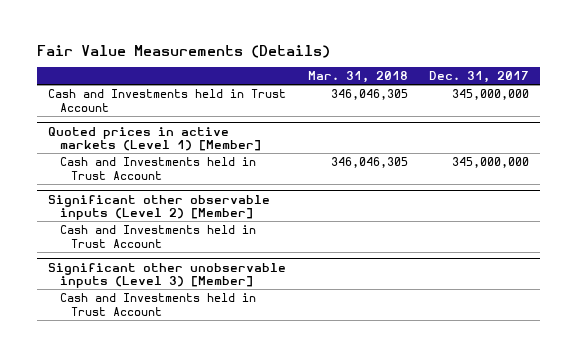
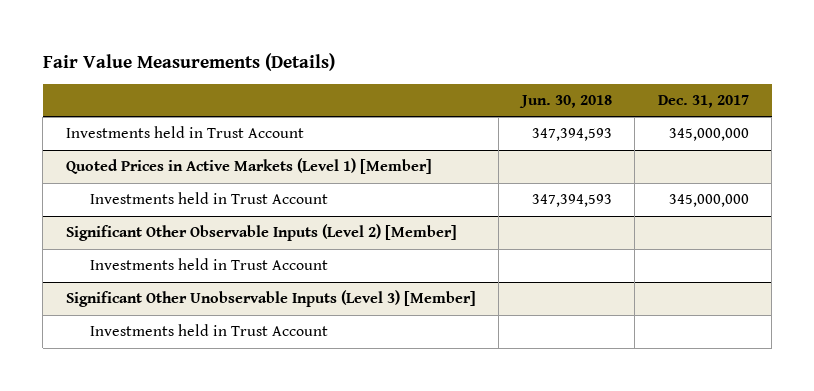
[307,71,408,84] Mar. 31, 2018 -> none
none -> [518,94,612,108] Jun. 30, 2018
[48,89,287,112] Cash and Investments held in Trust Account -> [65,126,304,139] Investments held in Trust Account
[48,126,261,152] Quoted prices in active markets (Level 1) [Member] -> [65,158,432,175] Quoted Prices in Active Markets (Level 1) [Member]
[59,157,256,180] Cash and Investments held in Trust Account -> [90,192,329,205] Investments held in Trust Account
[48,194,271,221] Significant other observable inputs (Level 2) [Member] -> [65,224,457,242] Significant Other Observable Inputs (Level 2) [Member]
[59,225,256,248] Cash and Investments held in Trust Account -> [90,258,329,271] Investments held in Trust Account
[48,262,287,289] Significant other unobservable inputs (Level 3) [Member] -> [65,290,476,308] Significant Other Unobservable Inputs (Level 3) [Member]
[59,293,256,316] Cash and Investments held in Trust Account -> [90,324,329,337] Investments held in Trust Account

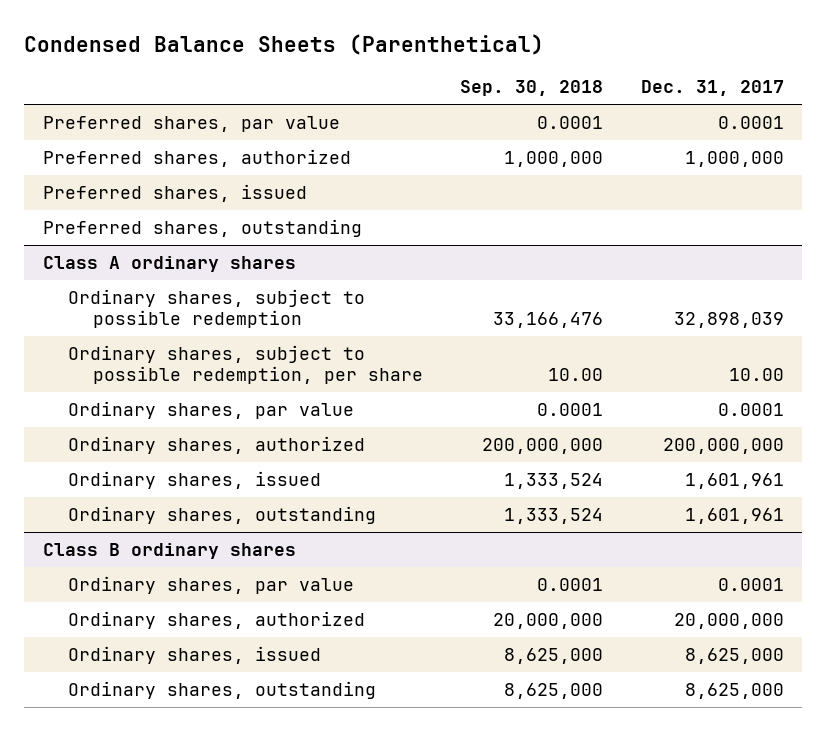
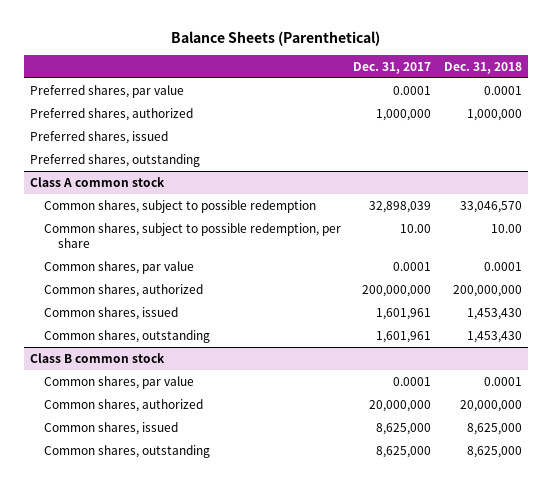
[24,33,545,55] Condensed Balance Sheets (Parenthetical) -> [171,30,381,46] Balance Sheets (Parenthetical)
[460,80,604,97] Sep. 30, 2018 -> none
none -> [444,61,523,74] Dec. 31, 2018
[42,255,296,272] Class A ordinary shares -> [30,176,166,187] Class A common stock
[67,288,365,328] Ordinary shares, subject to possible redemption -> [43,199,316,213] Common shares, subject to possible redemption
[67,344,423,384] Ordinary shares, subject to possible redemption, per share -> [43,222,341,248] Common shares, subject to possible redemption, per share
[67,400,354,419] Ordinary shares, par value -> [43,260,194,274] Common shares, par value
[67,435,365,454] Ordinary shares, authorized -> [43,283,203,297] Common shares, authorized
[67,470,321,489] Ordinary shares, issued -> [43,306,178,320] Common shares, issued
[67,505,376,524] Ordinary shares, outstanding -> [43,329,210,343] Common shares, outstanding
[42,542,296,559] Class B ordinary shares -> [30,352,166,363] Class B common stock
[67,575,354,594] Ordinary shares, par value -> [43,375,194,389] Common shares, par value
[67,610,365,629] Ordinary shares, authorized -> [43,398,203,412] Common shares, authorized
[67,645,321,664] Ordinary shares, issued -> [43,421,178,435] Common shares, issued
[67,680,376,699] Ordinary shares, outstanding -> [43,444,210,458] Common shares, outstanding

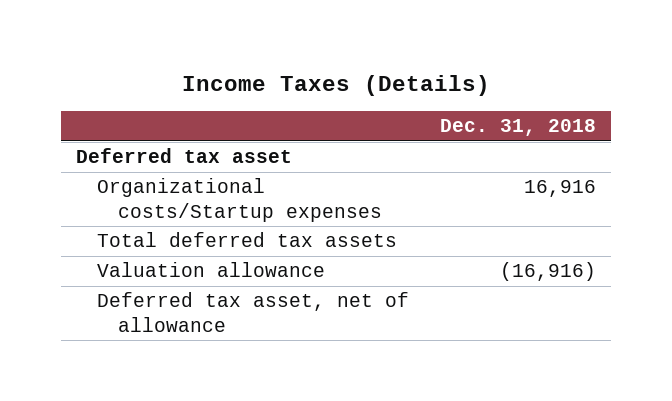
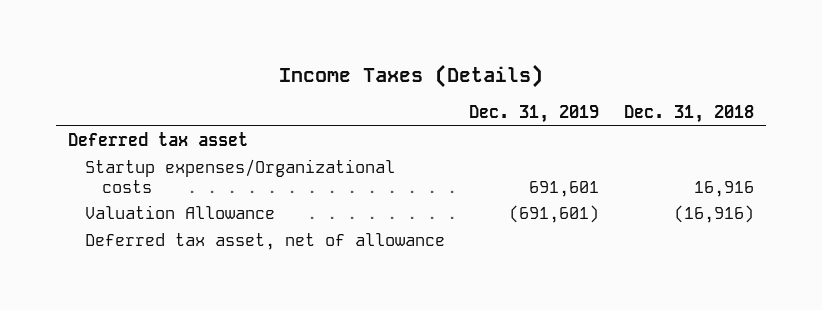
none -> [469,105,600,124] Dec. 31, 2019
[96,232,397,248] Total deferred tax assets -> none
[96,178,382,222] Organizational costs/Startup expenses -> [84,159,395,193] Startup expenses/Organizational costs
[96,262,325,278] Valuation allowance -> [84,205,275,220] Valuation Allowance

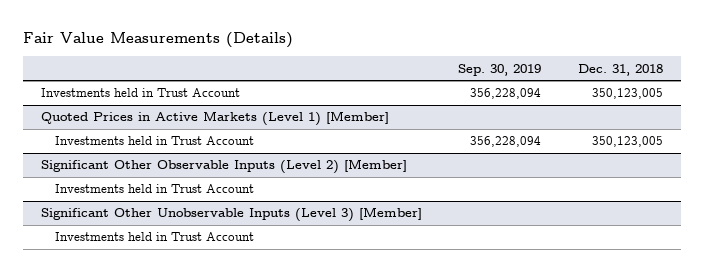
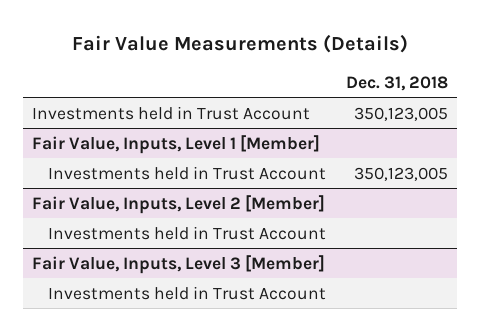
[458,63,542,76] Sep. 30, 2019 -> none
[41,111,390,127] Quoted Prices in Active Markets (Level 1) [Member] -> [32,134,321,154] Fair Value, Inputs, Level 1 [Member]
[41,159,408,175] Significant Other Observable Inputs (Level 2) [Member] -> [32,194,326,214] Fair Value, Inputs, Level 2 [Member]
[41,207,423,223] Significant Other Unobservable Inputs (Level 3) [Member] -> [32,254,326,274] Fair Value, Inputs, Level 3 [Member]

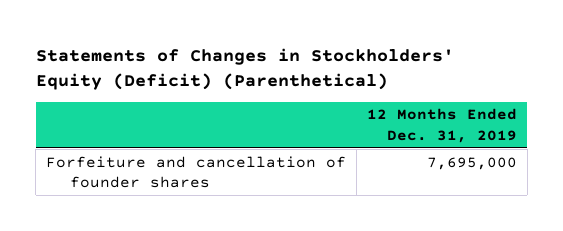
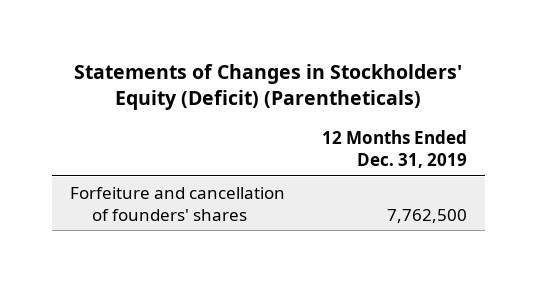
[35,47,454,90] Statements of Changes in Stockholders' Equity (Deficit) (Parenthetical) -> [74,63,463,111] Statements of Changes in Stockholders' Equity (Deficit) (Parentheticals)
[45,155,346,188] Forfeiture and cancellation of founder shares -> [70,186,286,221] Forfeiture and cancellation of founders' shares
[426,156,517,170] 7,695,000 -> [386,208,467,223] 7,762,500

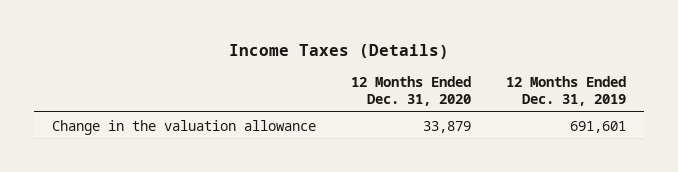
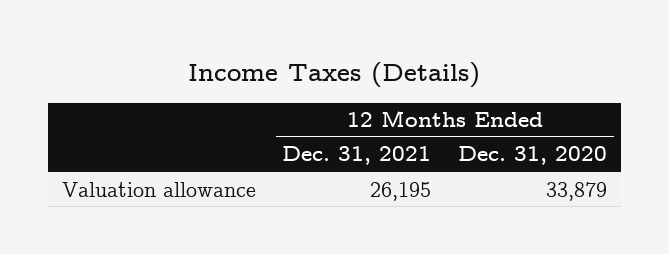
[506,76,627,107] 12 Months Ended Dec. 31, 2019 -> none
none -> [282,146,432,166] Dec. 31, 2021
[51,119,316,135] Change in the valuation allowance -> [61,181,256,197] Valuation allowance

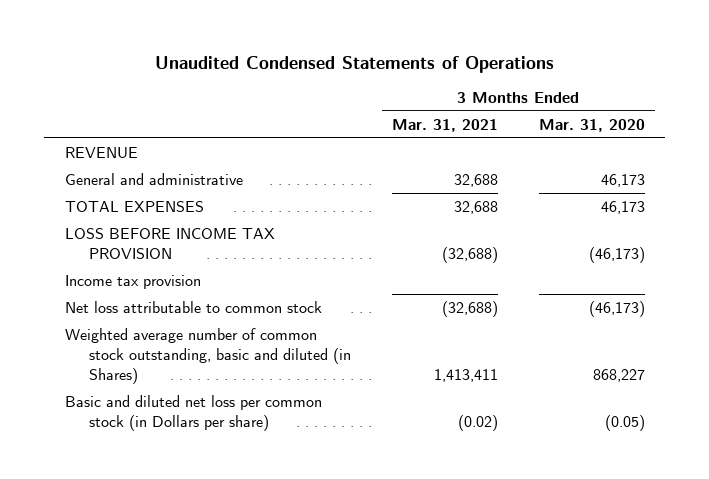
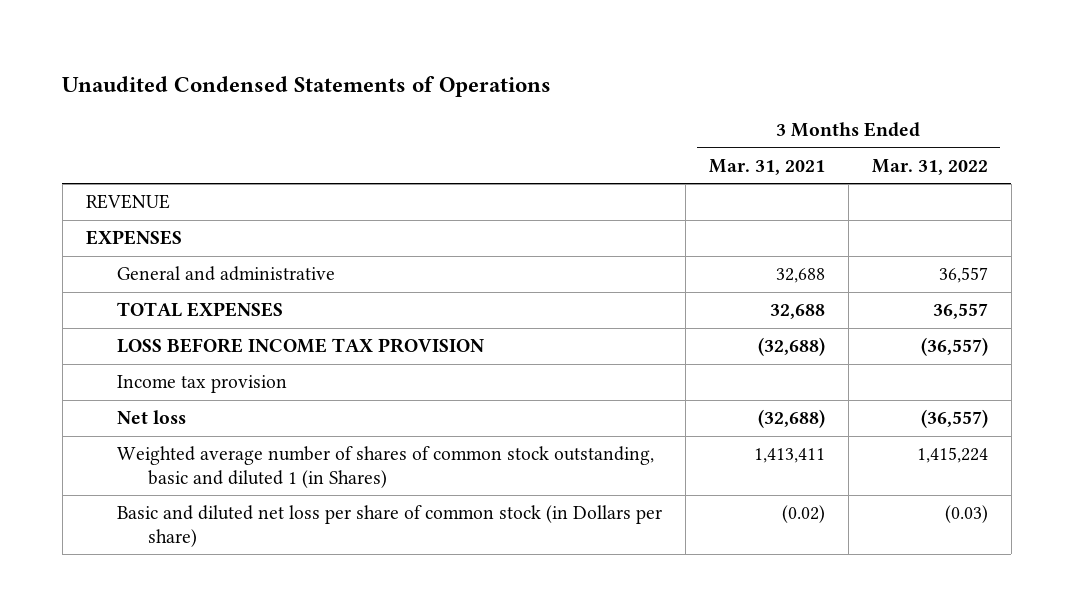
[538,118,645,132] Mar. 31, 2020 -> none
none -> [871,158,988,175] Mar. 31, 2022
none -> [85,230,182,246] EXPENSES
[64,300,322,313] Net loss attributable to common stock -> [116,410,186,425] Net loss
[64,327,352,385] Weighted average number of common stock outstanding, basic and diluted (in Shares) -> [116,446,654,488] Weighted average number of shares of common stock outstanding, basic and diluted 1 (in Shares)
[64,394,322,432] Basic and diluted net loss per common stock (in Dollars per share) -> [116,505,662,547] Basic and diluted net loss per share of common stock (in Dollars per share)

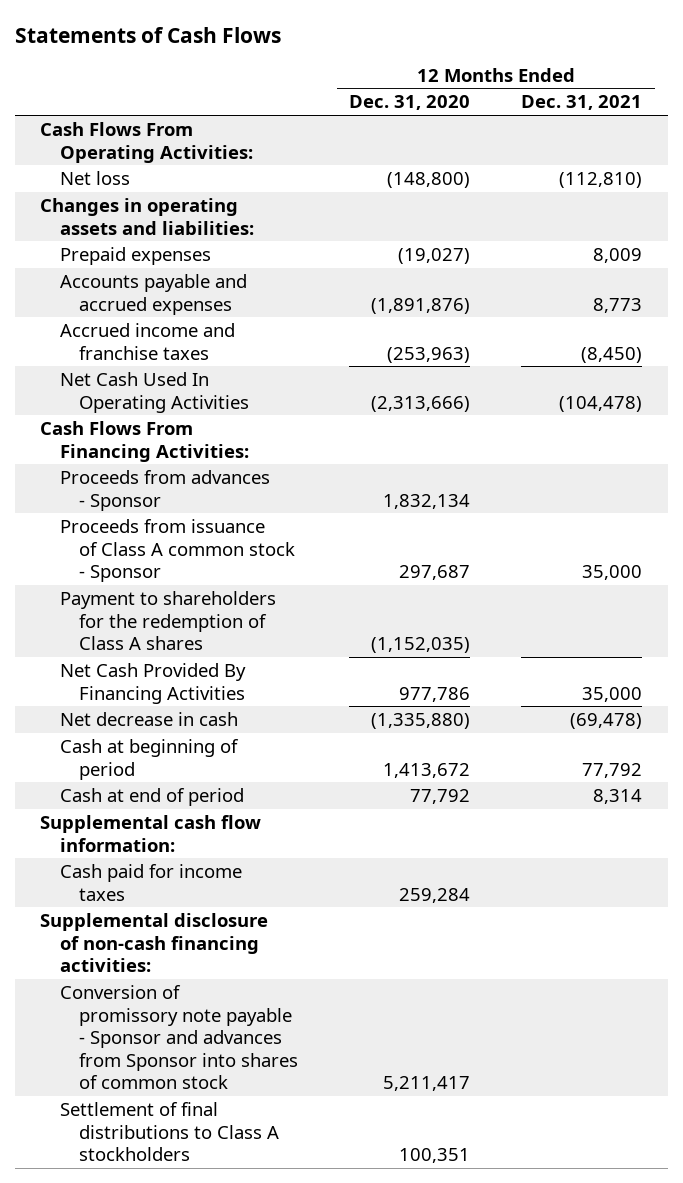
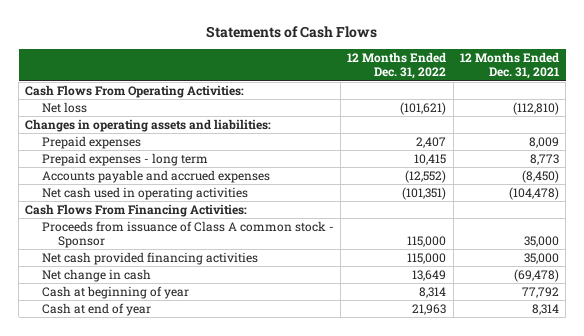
[349,95,471,111] Dec. 31, 2020 -> none
none -> [347,52,447,80] 12 Months Ended Dec. 31, 2022
[59,323,235,360] Accrued income and franchise taxes -> none
none -> [41,152,208,166] Prepaid expenses - long term
[593,297,643,313] 8,773 -> [521,169,559,183] (8,450)
[59,372,250,413] Net Cash Used In Operating Activities -> [41,186,248,200] Net cash used in operating activities
[59,470,270,511] Proceeds from advances - Sponsor -> none
[59,591,276,651] Payment to shareholders for the redemption of Class A shares -> none
[40,815,262,852] Supplemental cash flow information: -> none
[59,864,242,901] Cash paid for income taxes -> none
[40,913,269,973] Supplemental disclosure of non-cash financing activities: -> none
[59,985,299,1090] Conversion of promissory note payable - Sponsor and advances from Sponsor into shares of common stock -> none
[59,1102,280,1162] Settlement of final distributions to Class A stockholders -> none
[59,663,246,704] Net Cash Provided By Financing Activities -> [41,251,258,265] Net cash provided financing activities
[59,712,238,727] Net decrease in cash -> [41,268,151,282] Net change in cash
[59,739,239,780] Cash at beginning of period -> [41,285,189,299] Cash at beginning of year
[59,788,244,807] Cash at end of period -> [41,302,151,316] Cash at end of year

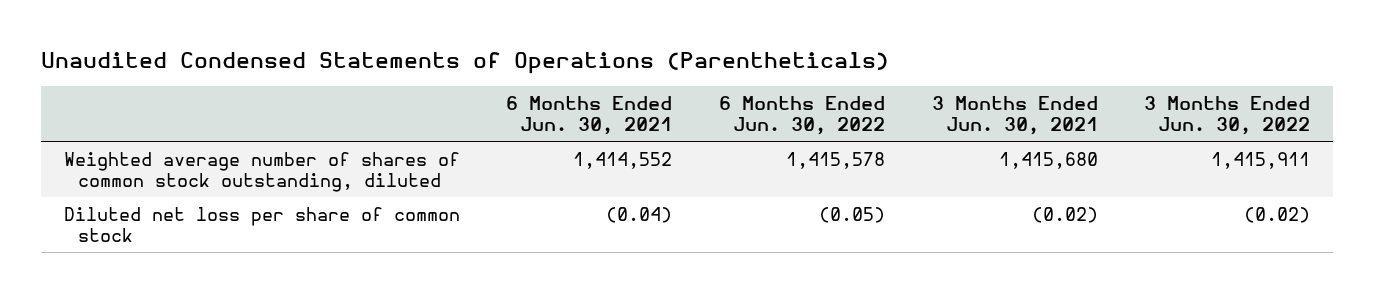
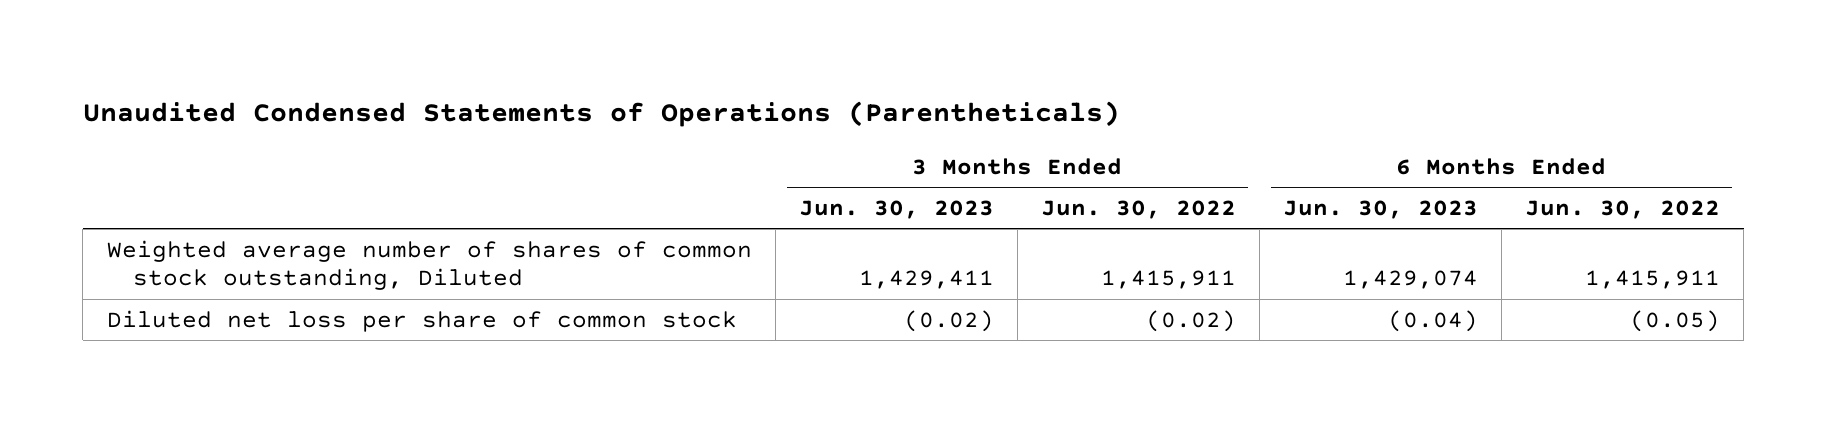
[506,96,673,135] 6 Months Ended Jun. 30, 2021 -> none
[931,96,1098,135] 3 Months Ended Jun. 30, 2021 -> none
none -> [798,199,994,219] Jun. 30, 2023
none -> [1282,199,1478,219] Jun. 30, 2023
[63,151,460,192] Weighted average number of shares of common stock outstanding, diluted -> [106,239,752,291] Weighted average number of shares of common stock outstanding, Diluted
[786,151,886,169] 1,415,578 -> [1584,270,1720,290] 1,415,911

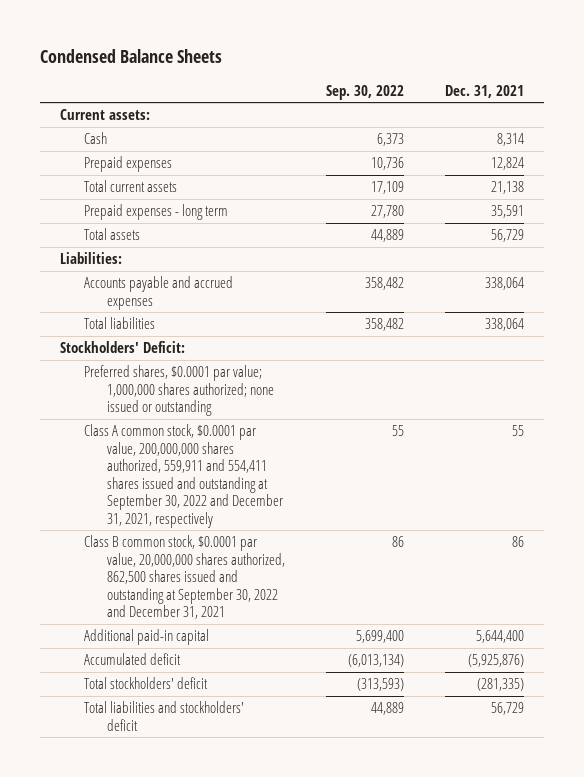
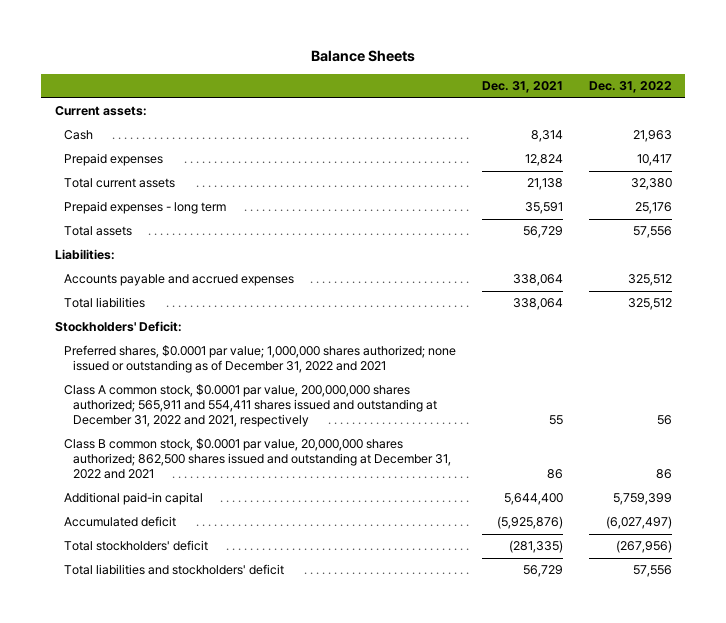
[39,49,222,64] Condensed Balance Sheets -> [311,50,416,63] Balance Sheets
[325,84,404,100] Sep. 30, 2022 -> none
none -> [588,81,672,94] Dec. 31, 2022
[83,365,275,417] Preferred shares, $0.0001 par value; 1,000,000 shares authorized; none issued or outstanding -> [63,345,456,374] Preferred shares, $0.0001 par value; 1,000,000 shares authorized; none issued or outstanding as of December 31, 2022 and 2021
[83,424,284,528] Class A common stock, $0.0001 par value, 200,000,000 shares authorized, 559,911 and 554,411 shares issued and outstanding at September 30, 2022 and December 31, 2021, respectively -> [63,384,437,428] Class A common stock, $0.0001 par value, 200,000,000 shares authorized; 565,911 and 554,411 shares issued and outstanding at December 31, 2022 and 2021, respectively
[83,535,286,620] Class B common stock, $0.0001 par value, 20,000,000 shares authorized, 862,500 shares issued and outstanding at September 30, 2022 and December 31, 2021 -> [63,438,451,480] Class B common stock, $0.0001 par value, 20,000,000 shares authorized; 862,500 shares issued and outstanding at December 31, 2022 and 2021

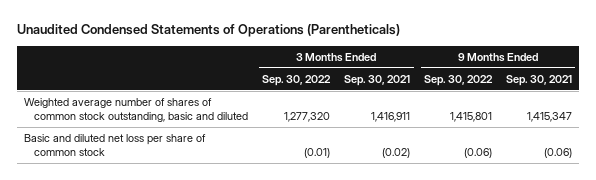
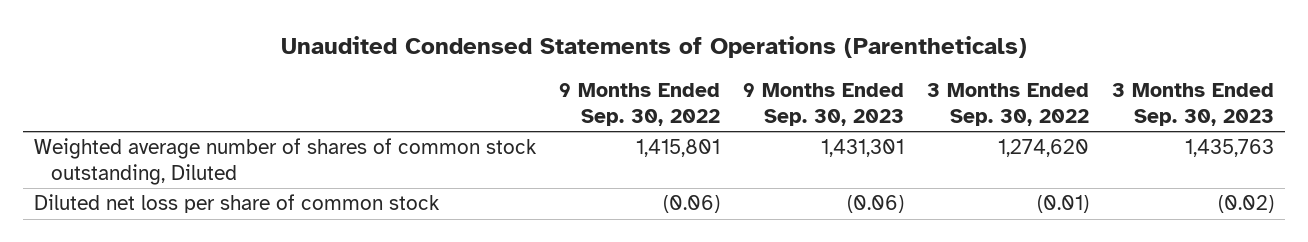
[344,74,411,86] Sep. 30, 2021 -> none
[505,74,572,86] Sep. 30, 2021 -> none
none -> [742,83,904,126] 9 Months Ended Sep. 30, 2023
none -> [1111,83,1274,126] 3 Months Ended Sep. 30, 2023
[23,98,249,122] Weighted average number of shares of common stock outstanding, basic and diluted -> [34,138,538,185] Weighted average number of shares of common stock outstanding, Diluted
[284,111,331,122] 1,277,320 -> [997,139,1089,158] 1,274,620
[23,134,206,156] Basic and diluted net loss per share of common stock -> [34,194,441,214] Diluted net loss per share of common stock

